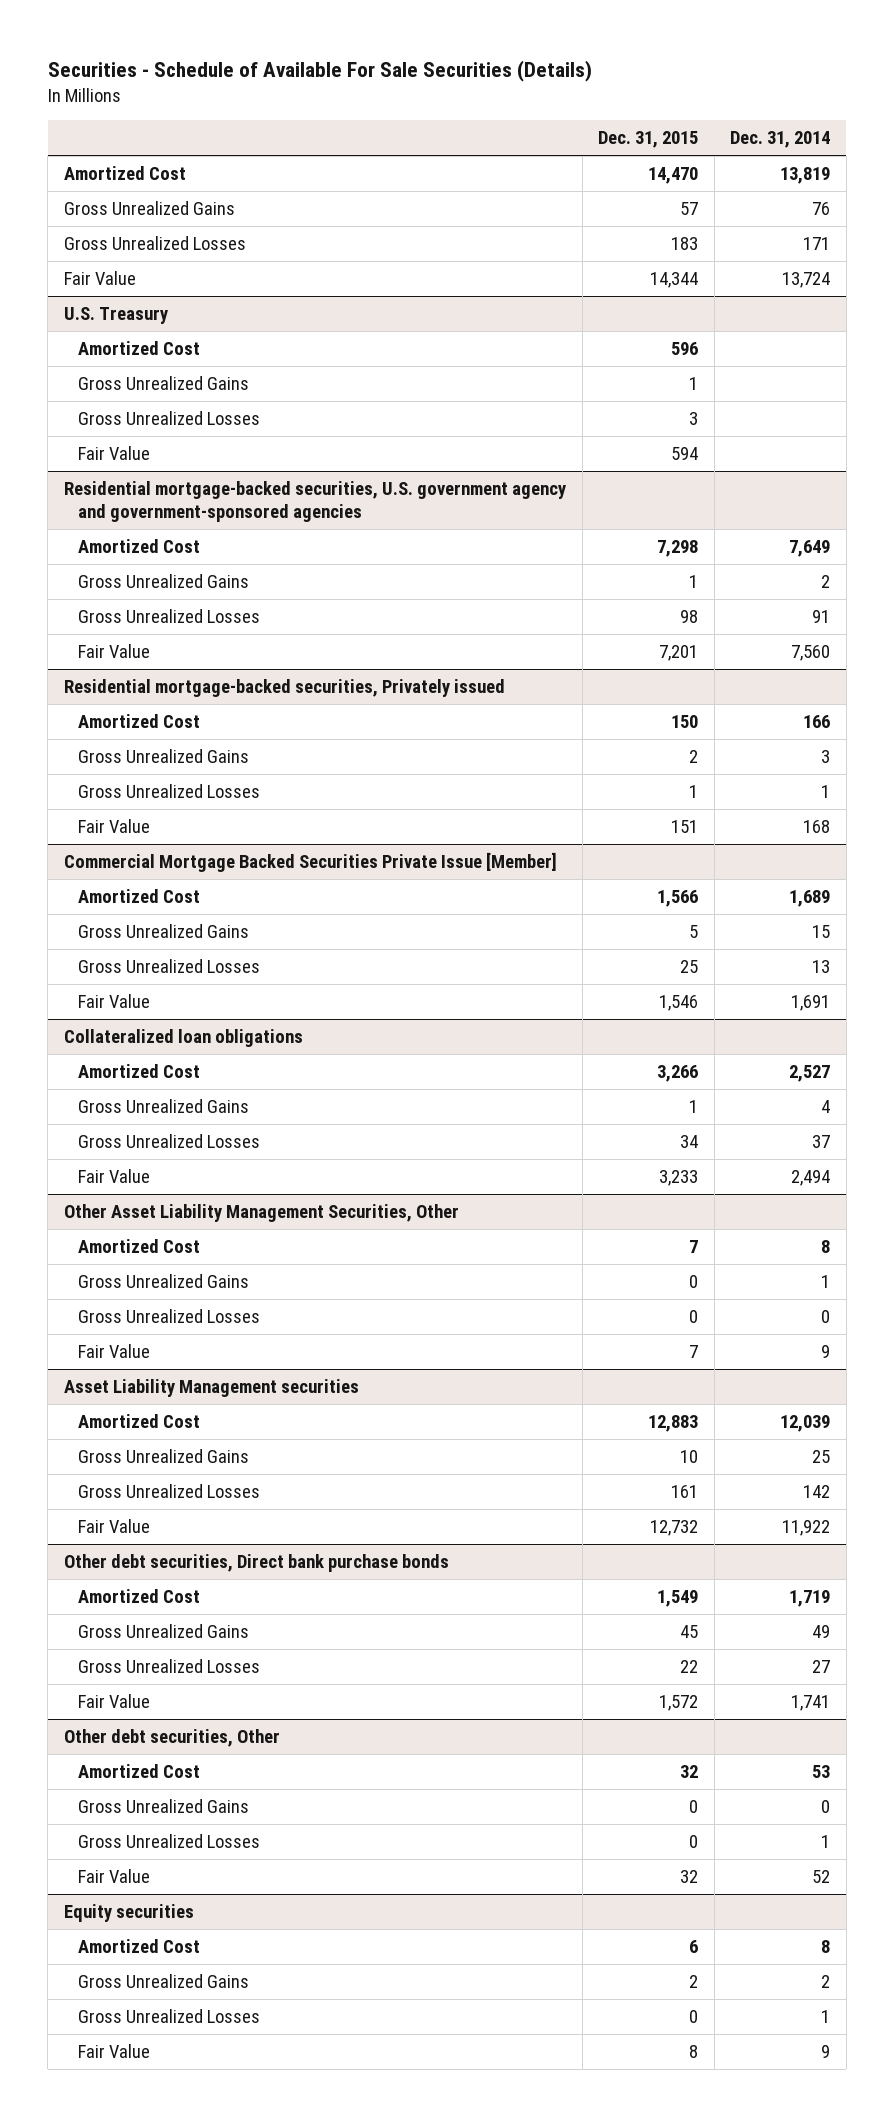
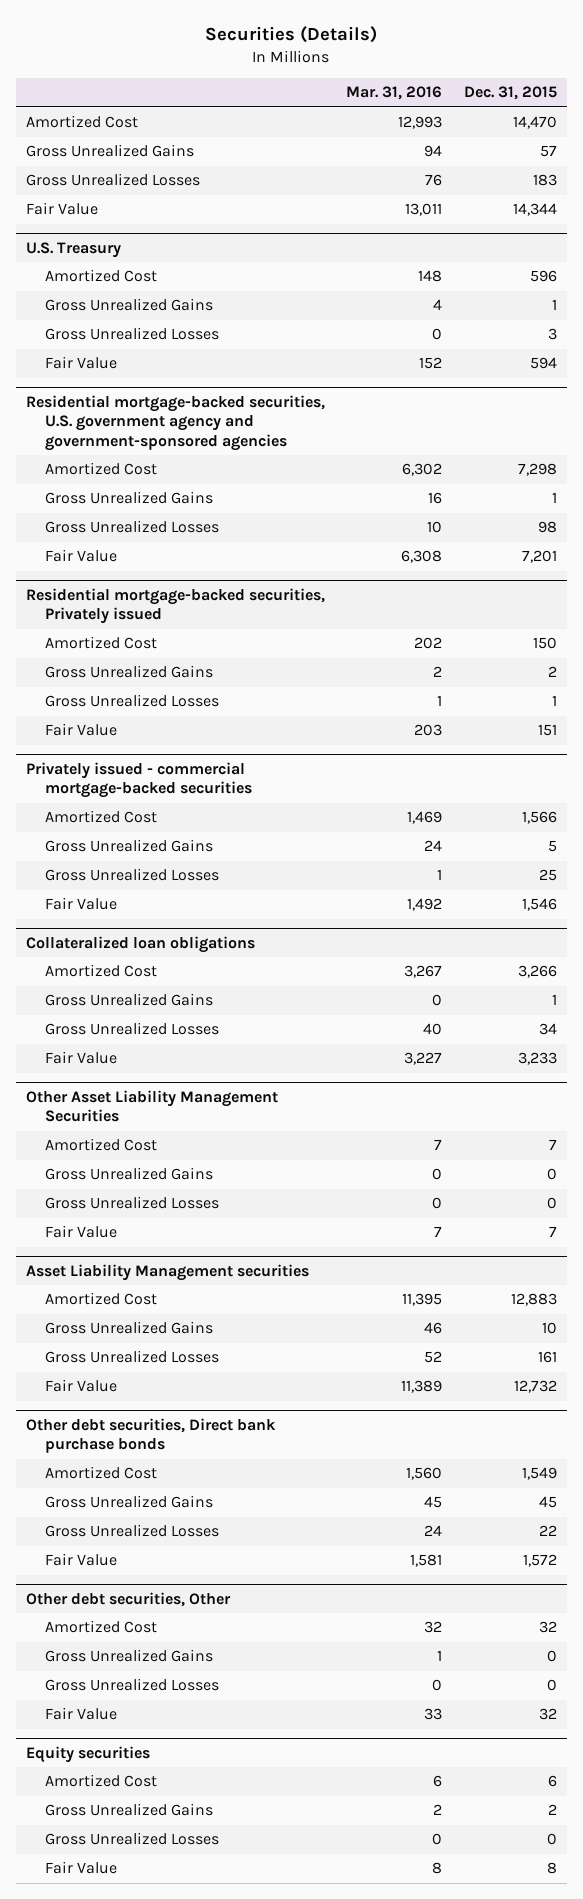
[47,59,592,82] Securities - Schedule of Available For Sale Securities (Details) -> [205,26,378,44] Securities (Details)
[730,131,831,149] Dec. 31, 2014 -> none
none -> [346,86,443,101] Mar. 31, 2016
[63,852,557,873] Commercial Mortgage Backed Securities Private Issue [Member] -> [26,762,252,799] Privately issued - commercial mortgage-backed securities
[63,1204,459,1223] Other Asset Liability Management Securities, Other -> [26,1090,279,1123] Other Asset Liability Management Securities

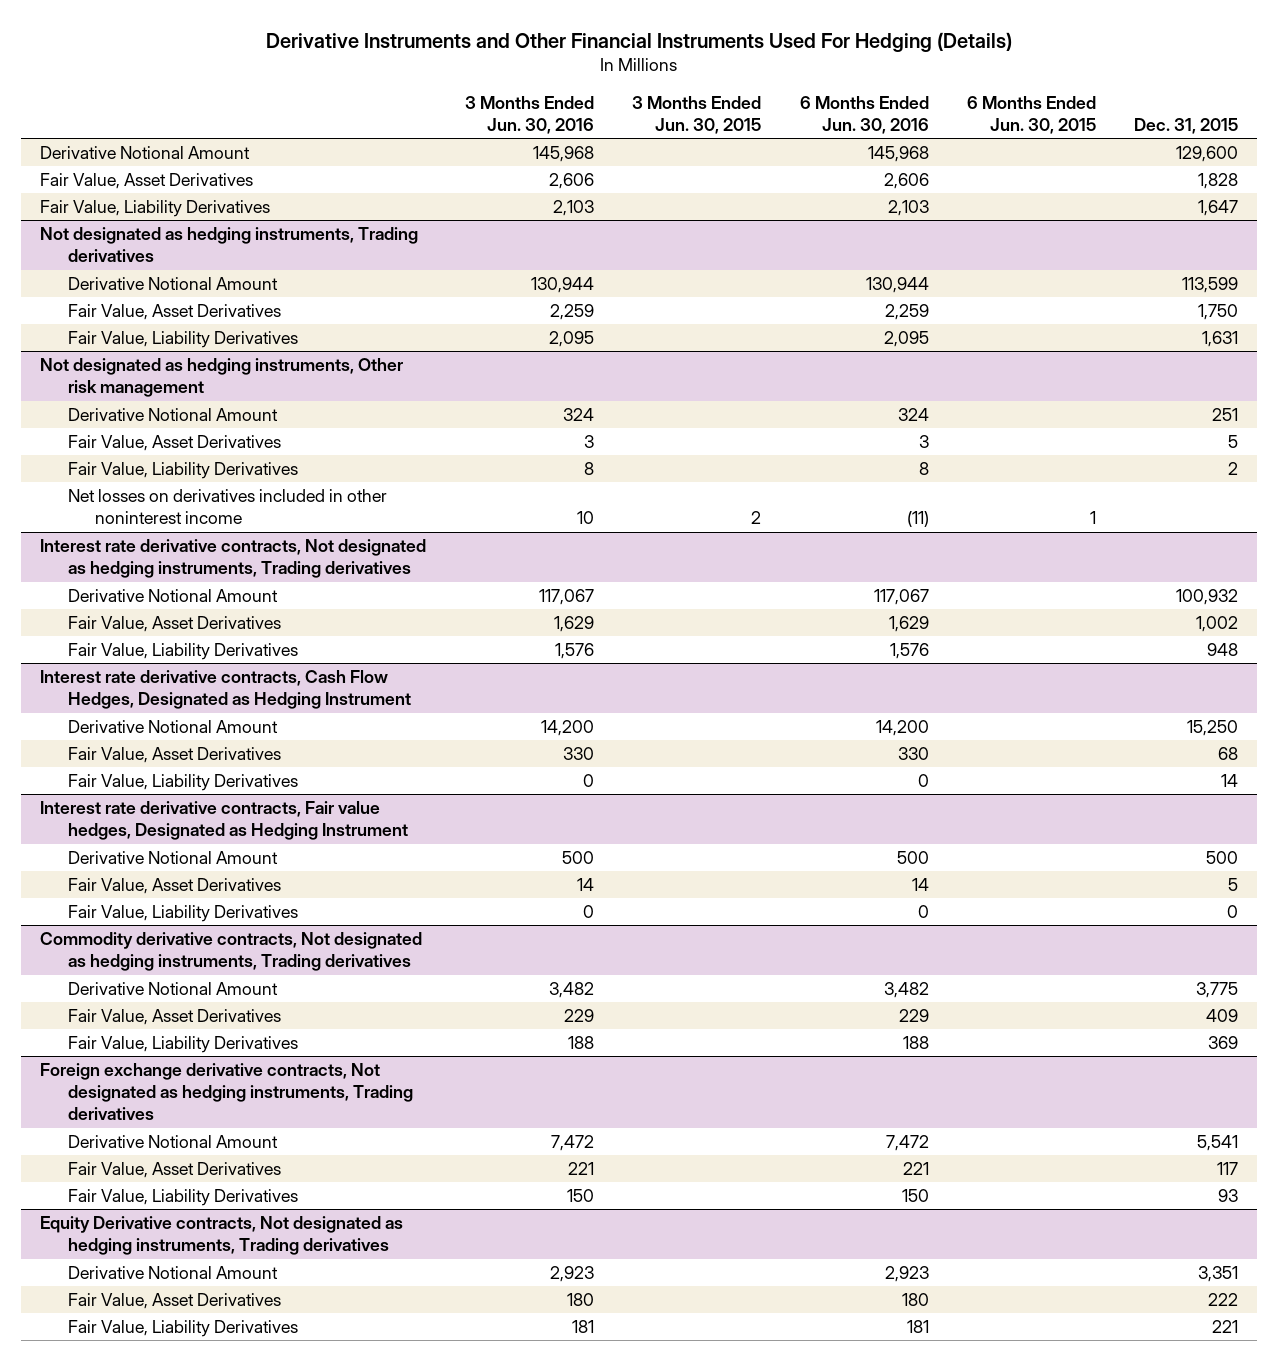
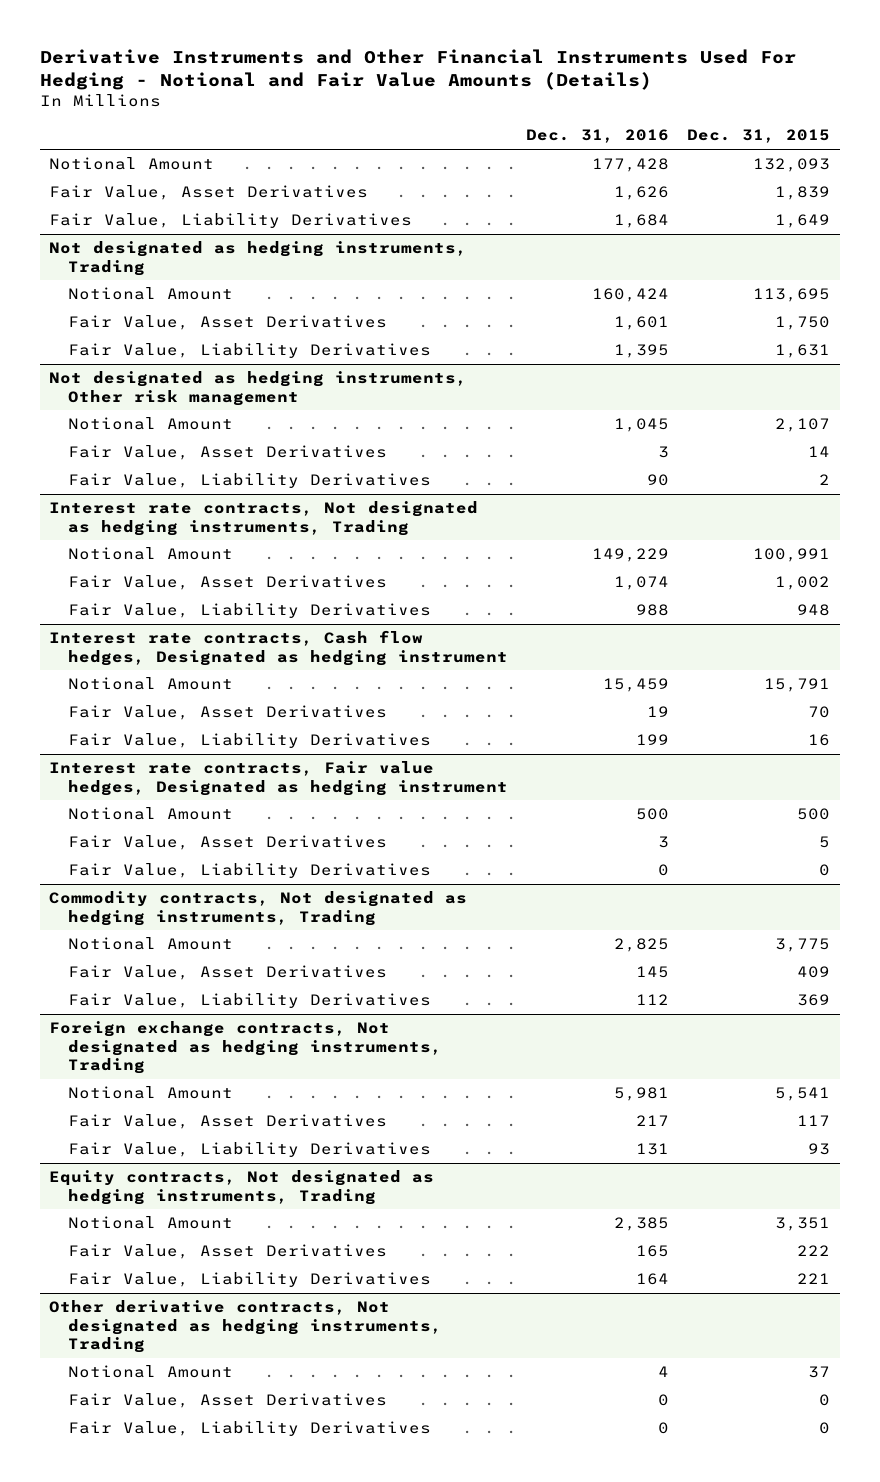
[266,32,1013,53] Derivative Instruments and Other Financial Instruments Used For Hedging (Details) -> [40,49,797,91] Derivative Instruments and Other Financial Instruments Used For Hedging - Notional and Fair Value Amounts (Details)
[464,95,594,135] 3 Months Ended Jun. 30, 2016 -> none
[632,95,762,135] 3 Months Ended Jun. 30, 2015 -> none
[799,95,929,135] 6 Months Ended Jun. 30, 2016 -> none
[966,95,1096,135] 6 Months Ended Jun. 30, 2015 -> none
none -> [526,129,670,144] Dec. 31, 2016
[40,146,251,160] Derivative Notional Amount -> [49,157,215,171] Notional Amount
[1176,146,1239,163] 129,600 -> [753,158,831,173] 132,093
[1198,173,1239,190] 1,828 -> [775,186,831,201] 1,839
[1198,200,1239,217] 1,647 -> [775,214,831,229] 1,649
[40,227,419,263] Not designated as hedging instruments, Trading derivatives -> [49,241,468,276] Not designated as hedging instruments, Trading
[67,277,278,291] Derivative Notional Amount -> [67,287,233,301] Notional Amount
[1182,277,1239,294] 113,599 -> [753,288,831,303] 113,695
[67,408,278,422] Derivative Notional Amount -> [67,417,233,431] Notional Amount
[1212,408,1239,422] 251 -> [775,418,831,433] 2,107
[1228,435,1239,449] 5 -> [808,446,831,458] 14
[67,489,387,525] Net losses on derivatives included in other noninterest income -> none
[40,539,427,579] Interest rate derivative contracts, Not designated as hedging instruments, Trading derivatives -> [49,501,479,536] Interest rate contracts, Not designated as hedging instruments, Trading
[67,589,278,603] Derivative Notional Amount -> [67,547,233,561] Notional Amount
[1176,589,1239,606] 100,932 -> [753,548,831,563] 100,991
[40,670,411,710] Interest rate derivative contracts, Cash Flow Hedges, Designated as Hedging Instrument -> [49,630,508,666] Interest rate contracts, Cash flow hedges, Designated as hedging instrument
[67,720,278,734] Derivative Notional Amount -> [67,677,233,691] Notional Amount
[1187,720,1239,737] 15,250 -> [764,678,831,693] 15,791
[1218,747,1239,761] 68 -> [808,706,831,719] 70
[1221,774,1239,788] 14 -> [808,734,831,747] 16
[40,801,408,841] Interest rate derivative contracts, Fair value hedges, Designated as Hedging Instrument -> [49,761,508,796] Interest rate contracts, Fair value hedges, Designated as hedging instrument
[67,851,278,865] Derivative Notional Amount -> [67,807,233,821] Notional Amount
[40,932,423,972] Commodity derivative contracts, Not designated as hedging instruments, Trading derivatives -> [49,891,468,926] Commodity contracts, Not designated as hedging instruments, Trading
[67,982,278,996] Derivative Notional Amount -> [67,937,233,951] Notional Amount
[40,1063,413,1121] Foreign exchange derivative contracts, Not designated as hedging instruments, Trading derivatives -> [49,1021,442,1075] Foreign exchange contracts, Not designated as hedging instruments, Trading
[67,1135,278,1149] Derivative Notional Amount -> [67,1086,233,1100] Notional Amount
[40,1216,404,1256] Equity Derivative contracts, Not designated as hedging instruments, Trading derivatives -> [49,1170,435,1205] Equity contracts, Not designated as hedging instruments, Trading
[67,1266,278,1280] Derivative Notional Amount -> [67,1216,233,1230] Notional Amount
none -> [49,1300,442,1354] Other derivative contracts, Not designated as hedging instruments, Trading
none -> [67,1365,233,1379] Notional Amount
none -> [67,1393,387,1409] Fair Value, Asset Derivatives
none -> [67,1421,431,1437] Fair Value, Liability Derivatives

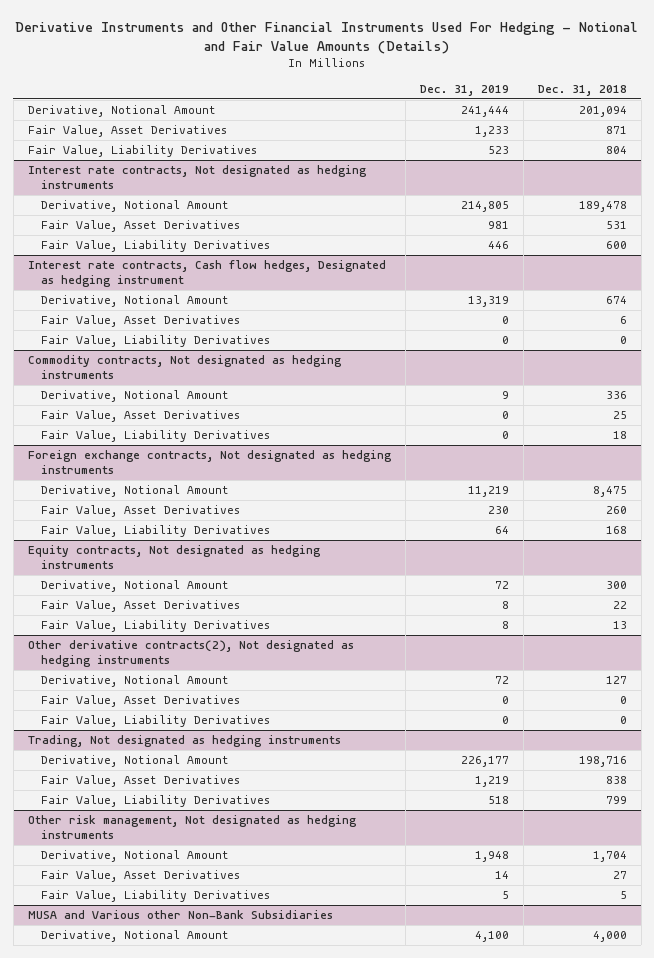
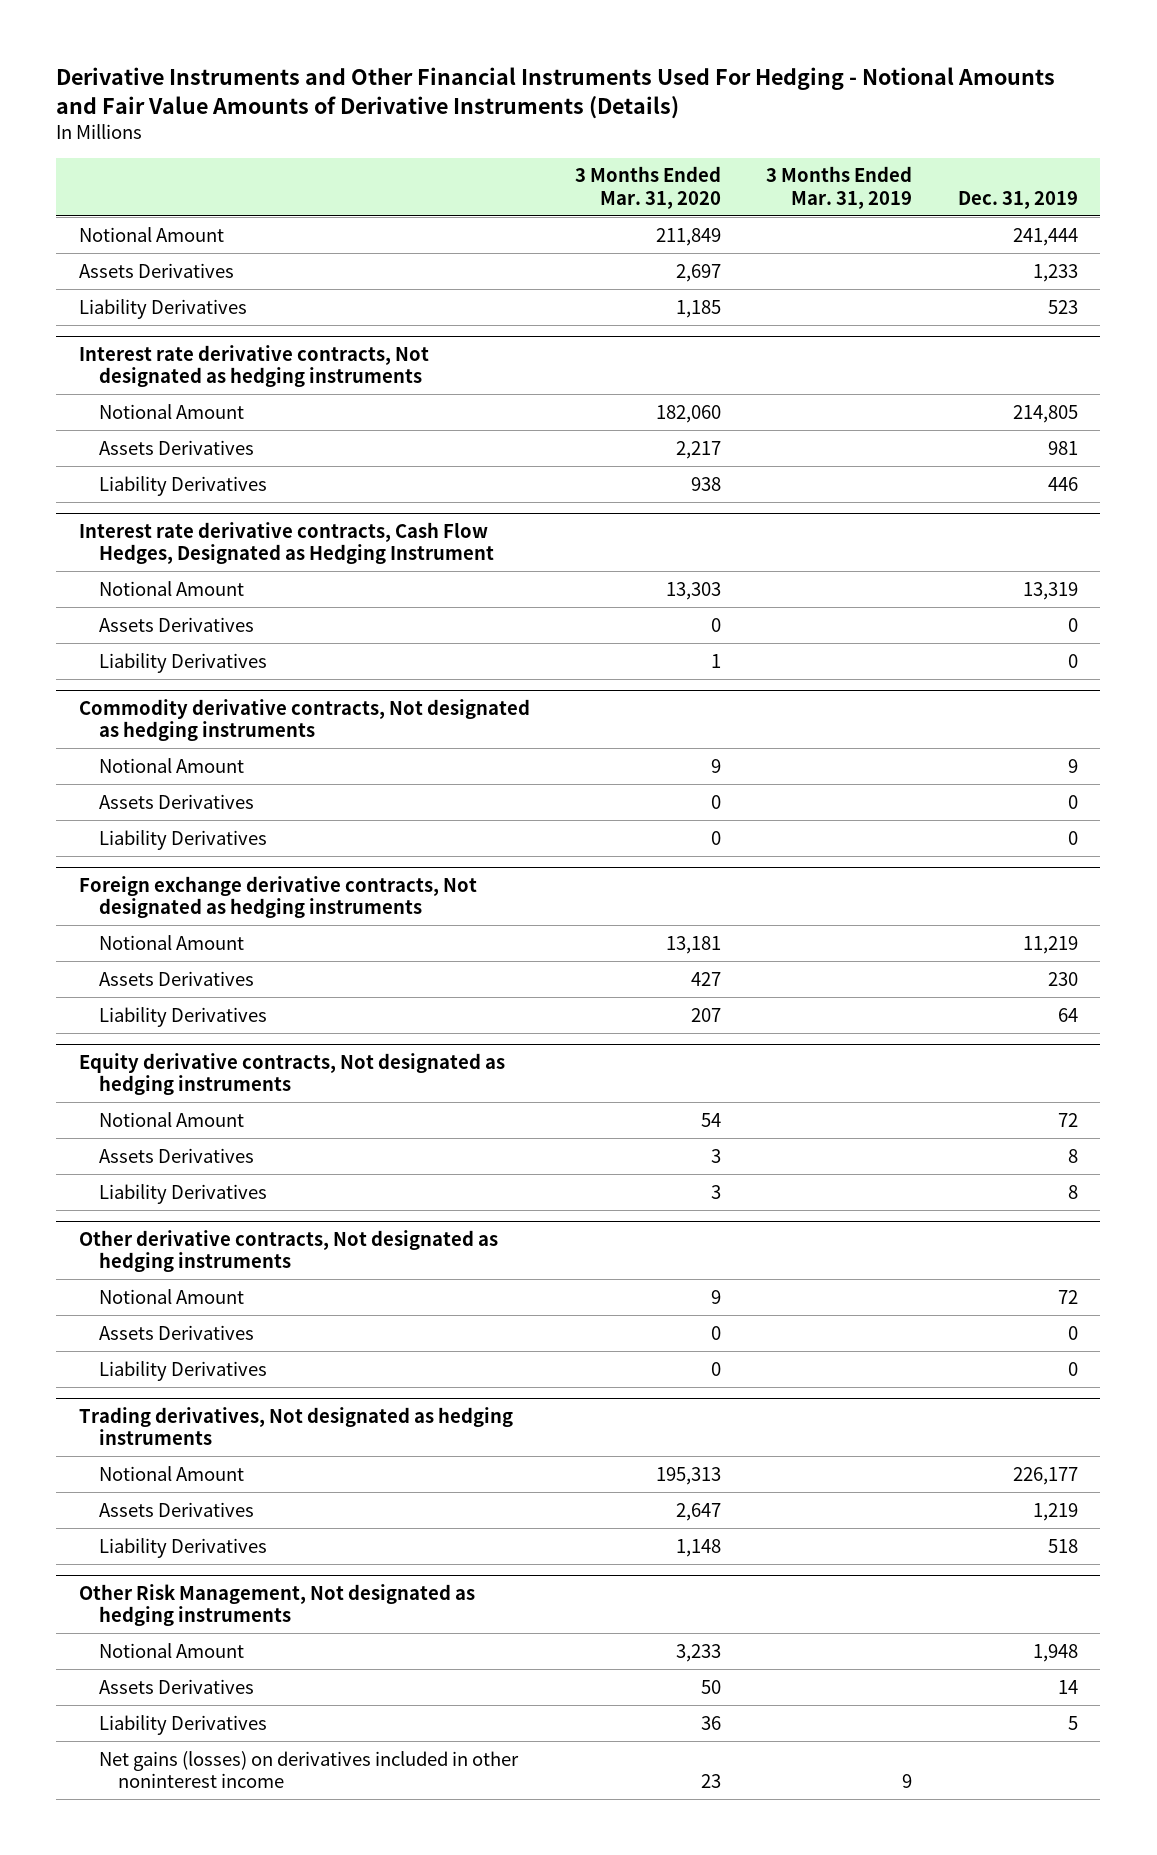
[15,21,639,54] Derivative Instruments and Other Financial Instruments Used For Hedging - Notional and Fair Value Amounts (Details) -> [56,67,1056,120] Derivative Instruments and Other Financial Instruments Used For Hedging - Notional Amounts and Fair Value Amounts of Derivative Instruments (Details)
[537,85,627,97] Dec. 31, 2018 -> none
none -> [575,166,722,209] 3 Months Ended Mar. 31, 2020
none -> [766,166,913,209] 3 Months Ended Mar. 31, 2019
[27,909,333,919] MUSA and Various other Non-Bank Subsidiaries -> none
[41,929,230,942] Derivative, Notional Amount -> none
[27,104,216,117] Derivative, Notional Amount -> [79,226,225,242] Notional Amount
[27,124,227,137] Fair Value, Asset Derivatives -> [79,262,235,278] Assets Derivatives
[27,144,257,157] Fair Value, Liability Derivatives -> [79,298,248,319] Liability Derivatives
[27,164,367,190] Interest rate contracts, Not designated as hedging instruments -> [79,344,430,388] Interest rate derivative contracts, Not designated as hedging instruments
[41,199,230,212] Derivative, Notional Amount -> [98,403,244,419] Notional Amount
[41,219,241,232] Fair Value, Asset Derivatives -> [98,439,254,455] Assets Derivatives
[41,239,271,252] Fair Value, Liability Derivatives -> [98,475,267,496] Liability Derivatives
[27,259,386,288] Interest rate contracts, Cash flow hedges, Designated as hedging instrument -> [79,521,494,565] Interest rate derivative contracts, Cash Flow Hedges, Designated as Hedging Instrument
[41,294,230,307] Derivative, Notional Amount -> [98,580,244,596] Notional Amount
[41,314,241,327] Fair Value, Asset Derivatives -> [98,616,254,632] Assets Derivatives
[41,334,271,347] Fair Value, Liability Derivatives -> [98,652,267,673] Liability Derivatives
[27,354,342,380] Commodity contracts, Not designated as hedging instruments -> [79,698,531,742] Commodity derivative contracts, Not designated as hedging instruments
[41,389,230,402] Derivative, Notional Amount -> [98,757,244,773] Notional Amount
[41,409,241,422] Fair Value, Asset Derivatives -> [98,793,254,809] Assets Derivatives
[41,429,271,442] Fair Value, Liability Derivatives -> [98,829,267,850] Liability Derivatives
[27,449,392,475] Foreign exchange contracts, Not designated as hedging instruments -> [79,875,478,919] Foreign exchange derivative contracts, Not designated as hedging instruments
[41,484,230,497] Derivative, Notional Amount -> [98,934,244,950] Notional Amount
[41,504,241,517] Fair Value, Asset Derivatives -> [98,970,254,986] Assets Derivatives
[41,524,271,537] Fair Value, Liability Derivatives -> [98,1006,267,1027] Liability Derivatives
[27,544,321,570] Equity contracts, Not designated as hedging instruments -> [79,1052,506,1096] Equity derivative contracts, Not designated as hedging instruments
[41,579,230,592] Derivative, Notional Amount -> [98,1111,244,1127] Notional Amount
[41,599,241,612] Fair Value, Asset Derivatives -> [98,1147,254,1163] Assets Derivatives
[41,619,271,632] Fair Value, Liability Derivatives -> [98,1183,267,1204] Liability Derivatives
[27,639,354,668] Other derivative contracts(2), Not designated as hedging instruments -> [79,1229,499,1273] Other derivative contracts, Not designated as hedging instruments
[41,674,230,687] Derivative, Notional Amount -> [98,1288,244,1304] Notional Amount
[41,694,241,707] Fair Value, Asset Derivatives -> [98,1324,254,1340] Assets Derivatives
[41,714,271,727] Fair Value, Liability Derivatives -> [98,1360,267,1381] Liability Derivatives
[27,734,341,747] Trading, Not designated as hedging instruments -> [79,1406,514,1446] Trading derivatives, Not designated as hedging instruments
[41,754,230,767] Derivative, Notional Amount -> [98,1465,244,1481] Notional Amount
[41,774,241,787] Fair Value, Asset Derivatives -> [98,1501,254,1517] Assets Derivatives
[41,794,271,807] Fair Value, Liability Derivatives -> [98,1537,267,1558] Liability Derivatives
[27,814,357,840] Other risk management, Not designated as hedging instruments -> [79,1583,476,1627] Other Risk Management, Not designated as hedging instruments
[41,849,230,862] Derivative, Notional Amount -> [98,1642,244,1658] Notional Amount
[41,869,241,882] Fair Value, Asset Derivatives -> [98,1678,254,1694] Assets Derivatives
[41,889,271,902] Fair Value, Liability Derivatives -> [98,1714,267,1735] Liability Derivatives
none -> [98,1750,519,1788] Net gains (losses) on derivatives included in other noninterest income

